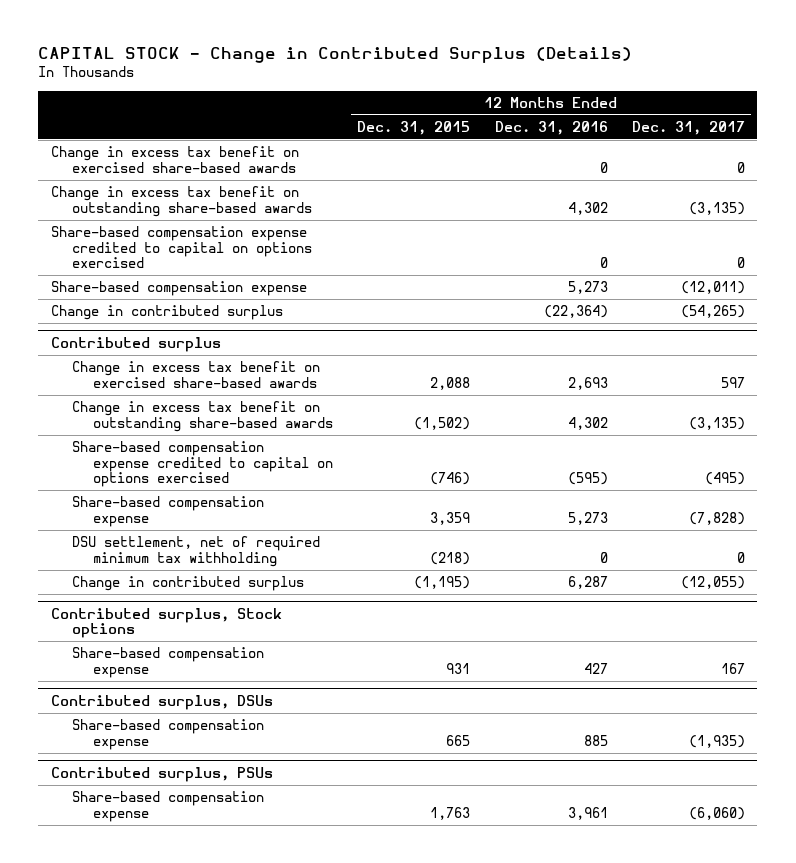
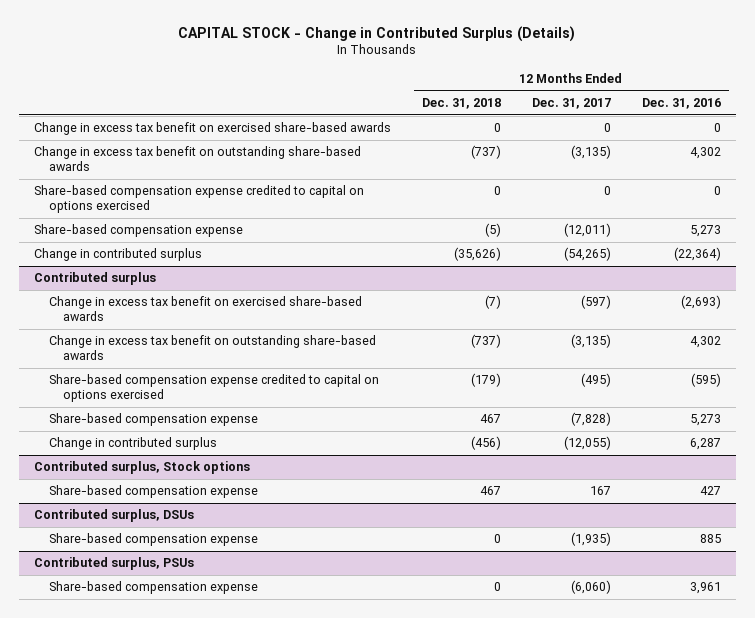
[357,120,471,135] Dec. 31, 2015 -> none
none -> [422,98,502,110] Dec. 31, 2018
[567,376,608,390] 2,693 -> [680,295,721,310] (2,693)
[721,376,746,388] 597 -> [580,295,611,310] (597)
[71,536,320,567] DSU settlement, net of required minimum tax withholding -> none

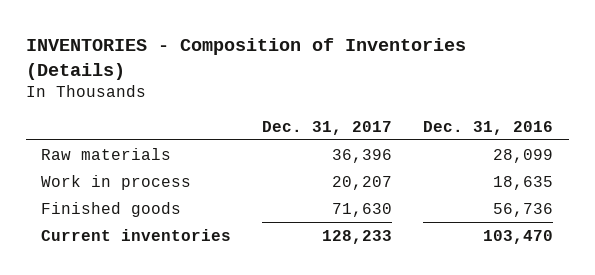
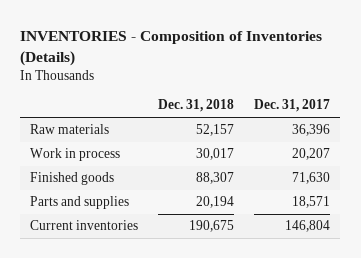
[423,120,554,135] Dec. 31, 2016 -> none
none -> [158,99,235,113] Dec. 31, 2018
none -> [30,196,130,210] Parts and supplies
[322,229,393,244] 128,233 -> [285,220,331,233] 146,804

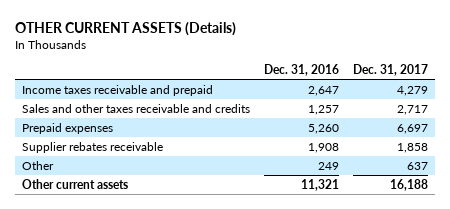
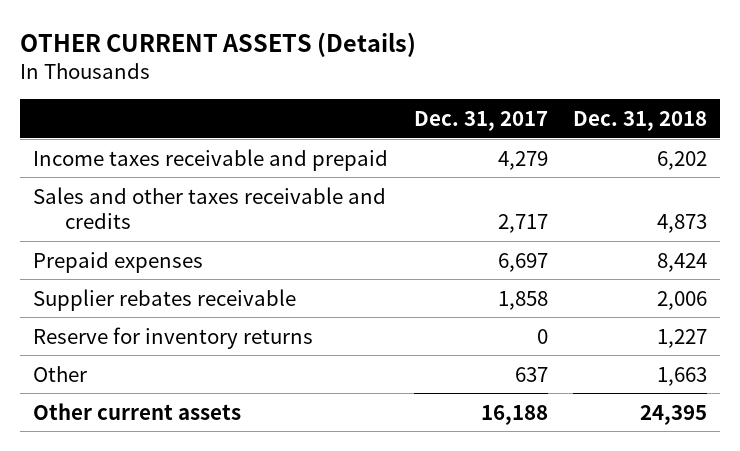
[263,64,339,77] Dec. 31, 2016 -> none
none -> [573,110,708,131] Dec. 31, 2018
none -> [32,326,313,349] Reserve for inventory returns

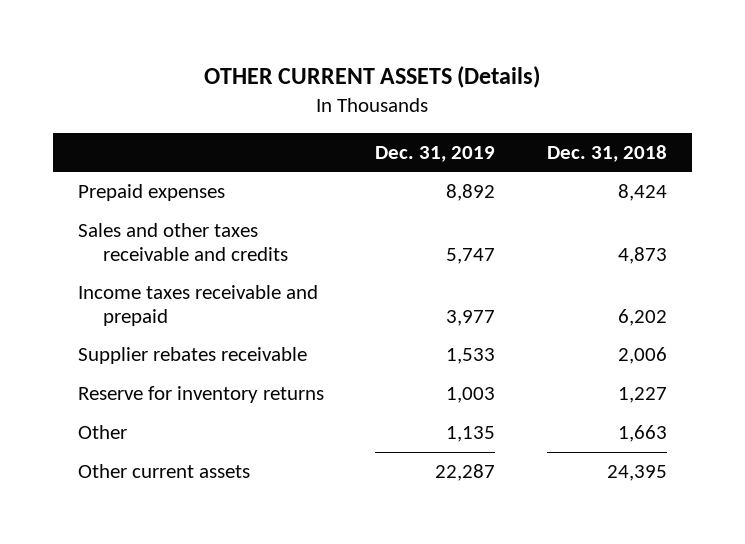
[413,110,548,131] Dec. 31, 2017 -> none
none -> [375,145,496,162] Dec. 31, 2019
[32,186,386,230] Sales and other taxes receivable and credits -> [78,223,289,261] Sales and other taxes receivable and credits
[32,148,388,171] Income taxes receivable and prepaid -> [78,285,319,326] Income taxes receivable and prepaid

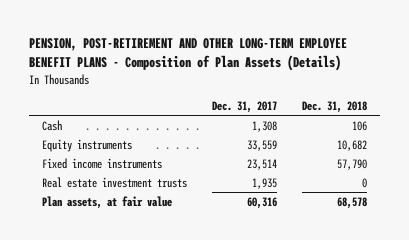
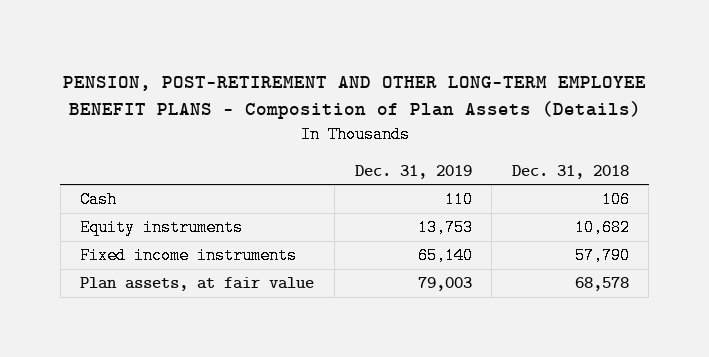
[212,100,278,113] Dec. 31, 2017 -> none
none -> [354,164,472,179] Dec. 31, 2019
[41,176,187,188] Real estate investment trusts -> none

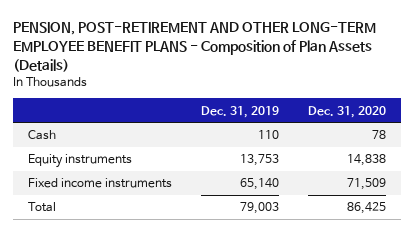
[511,164,629,179] Dec. 31, 2018 -> none
none -> [308,105,387,118] Dec. 31, 2020
[80,277,315,292] Plan assets, at fair value -> [27,202,56,213] Total

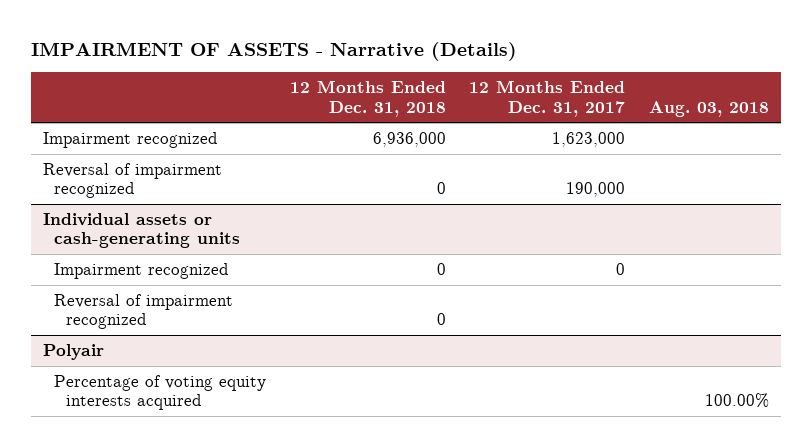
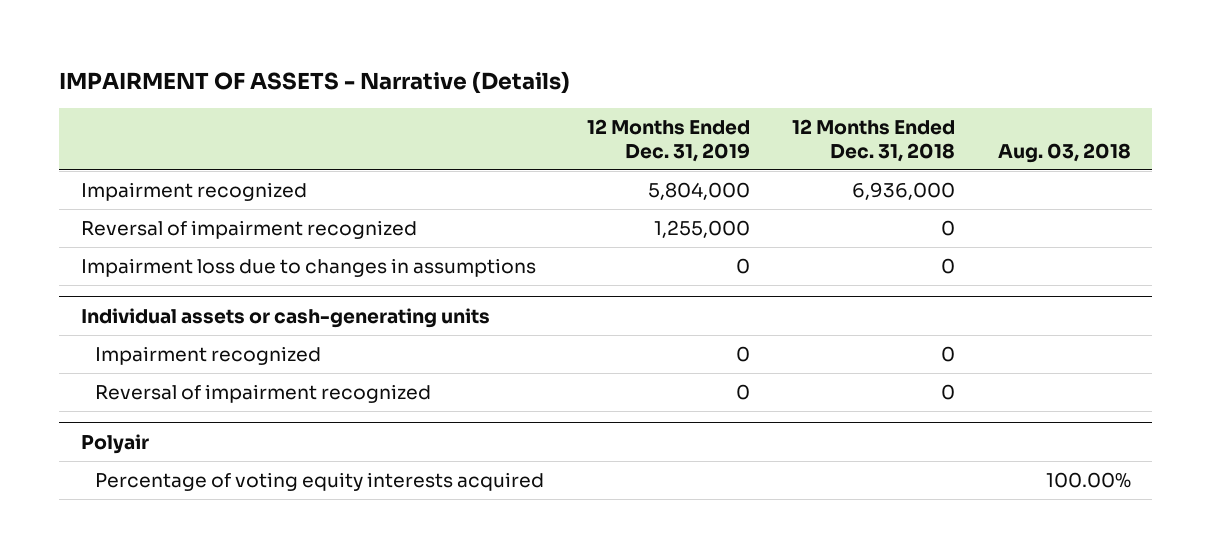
[469,80,626,117] 12 Months Ended Dec. 31, 2017 -> none
none -> [586,118,750,162] 12 Months Ended Dec. 31, 2019
none -> [80,258,536,278] Impairment loss due to changes in assumptions

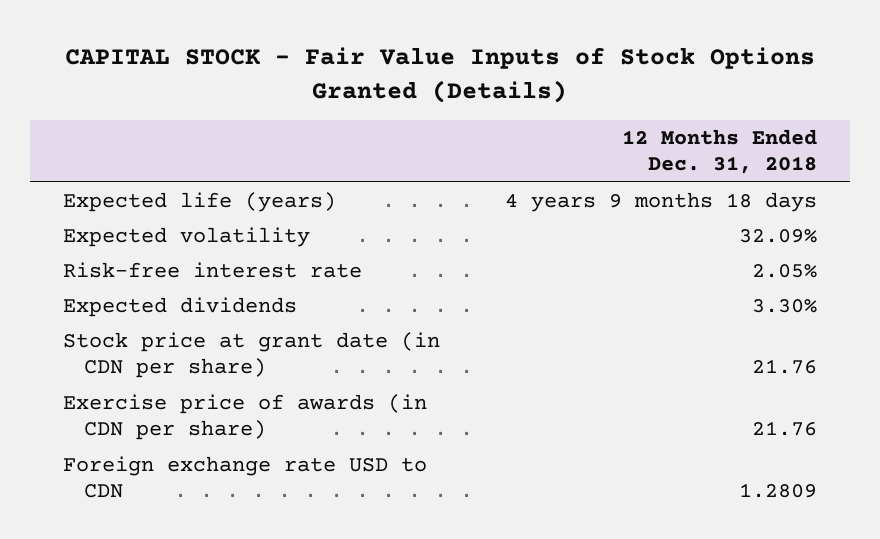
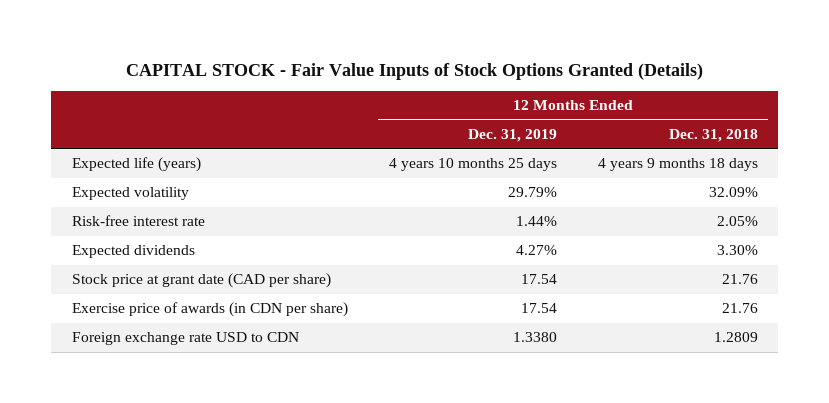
none -> [467,129,557,143] Dec. 31, 2019
[62,332,440,379] Stock price at grant date (in CDN per share) -> [71,273,331,289] Stock price at grant date (CAD per share)

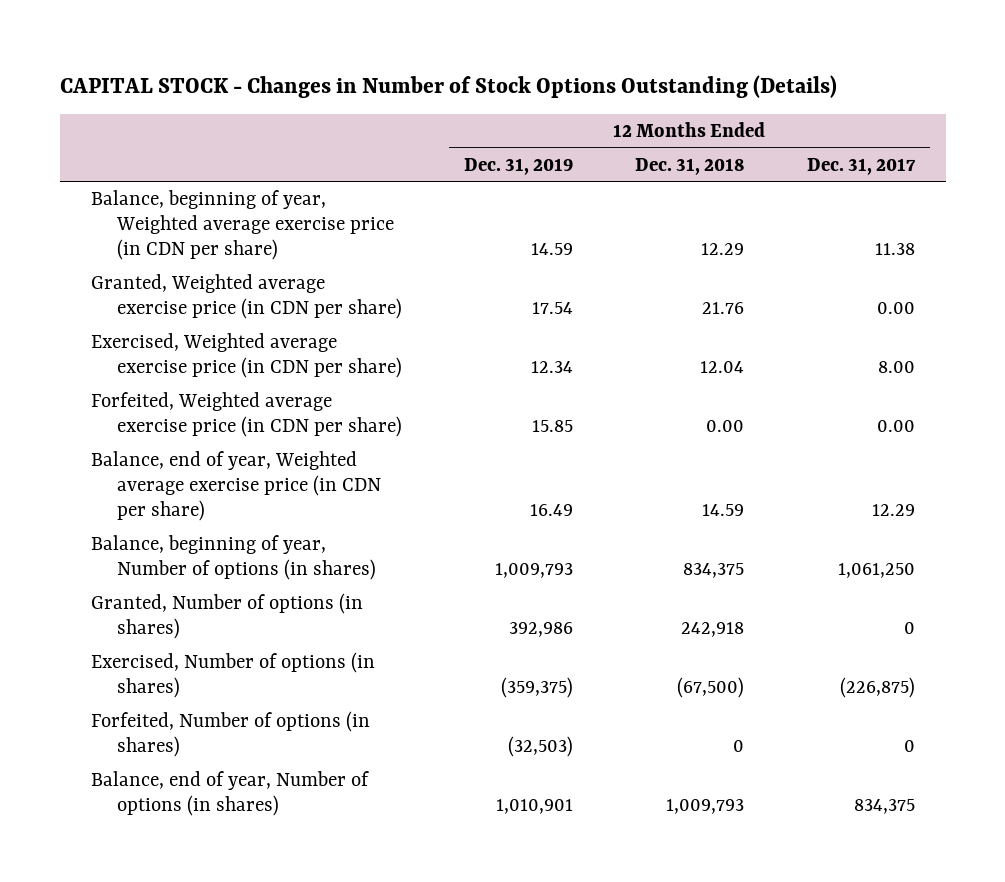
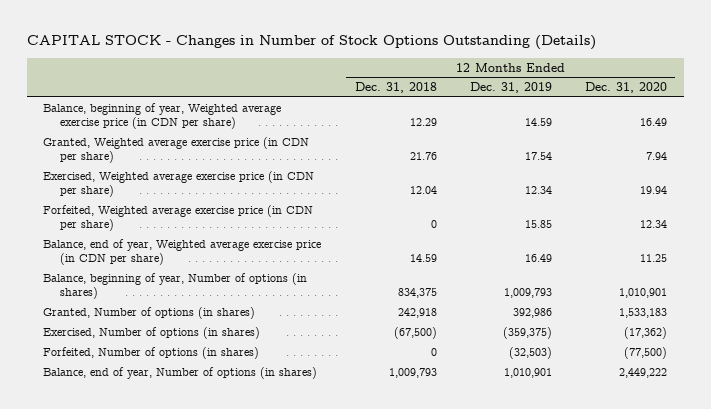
[806,157,916,175] Dec. 31, 2017 -> none
none -> [585,82,668,94] Dec. 31, 2020
[706,419,745,432] 0.00 -> [430,220,437,229] 0

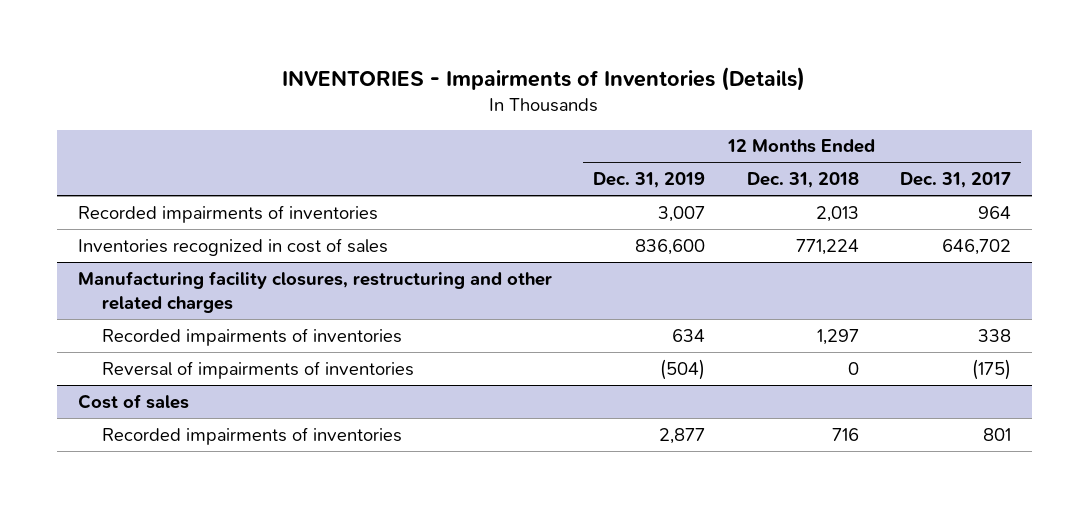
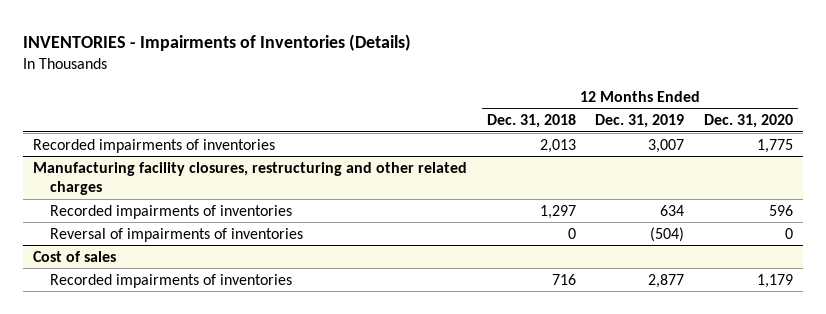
[900,172,1012,189] Dec. 31, 2017 -> none
none -> [703,114,793,129] Dec. 31, 2020
[77,237,388,256] Inventories recognized in cost of sales -> none

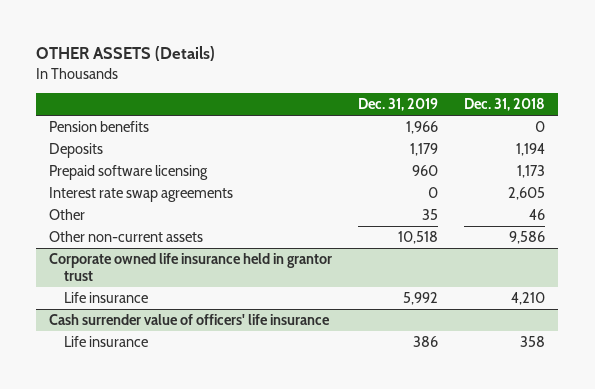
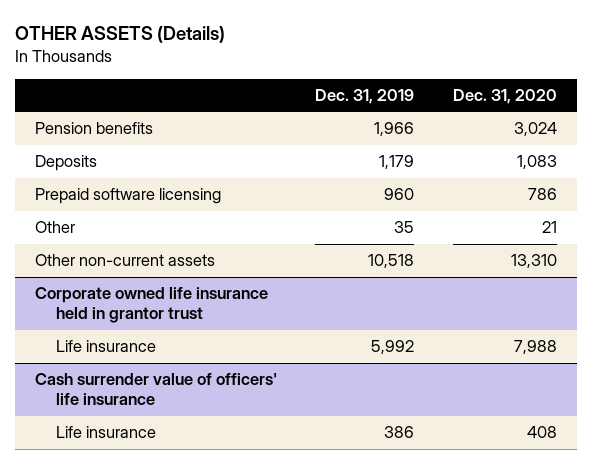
[464,98,546,112] Dec. 31, 2018 -> none
none -> [453,88,558,104] Dec. 31, 2020
[49,187,234,203] Interest rate swap agreements -> none

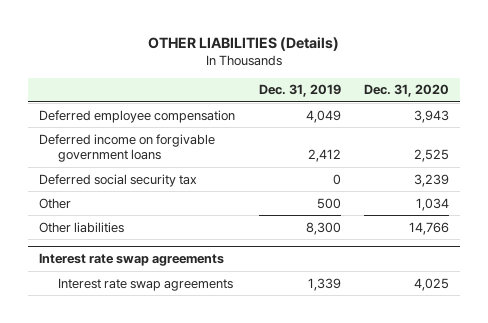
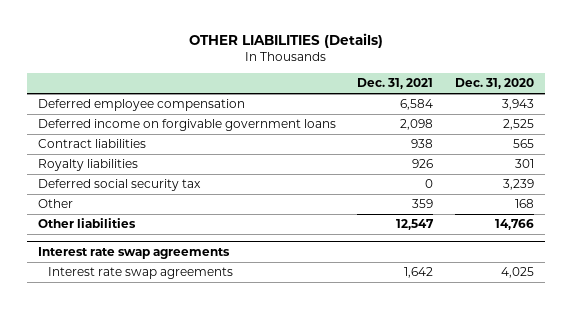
[258,84,341,98] Dec. 31, 2019 -> none
none -> [357,78,434,90] Dec. 31, 2021
none -> [37,139,146,149] Contract liabilities
none -> [37,159,138,172] Royalty liabilities
[415,197,449,211] 1,034 -> [515,199,535,209] 168

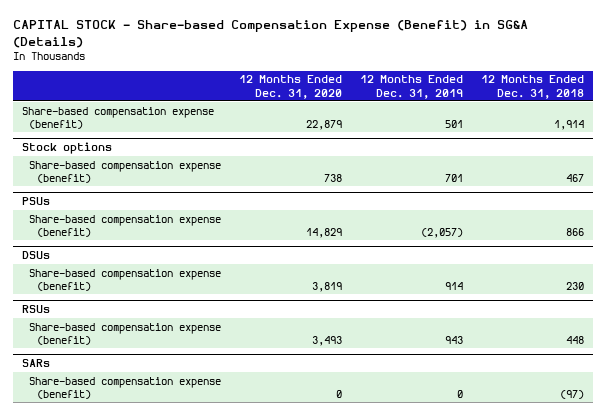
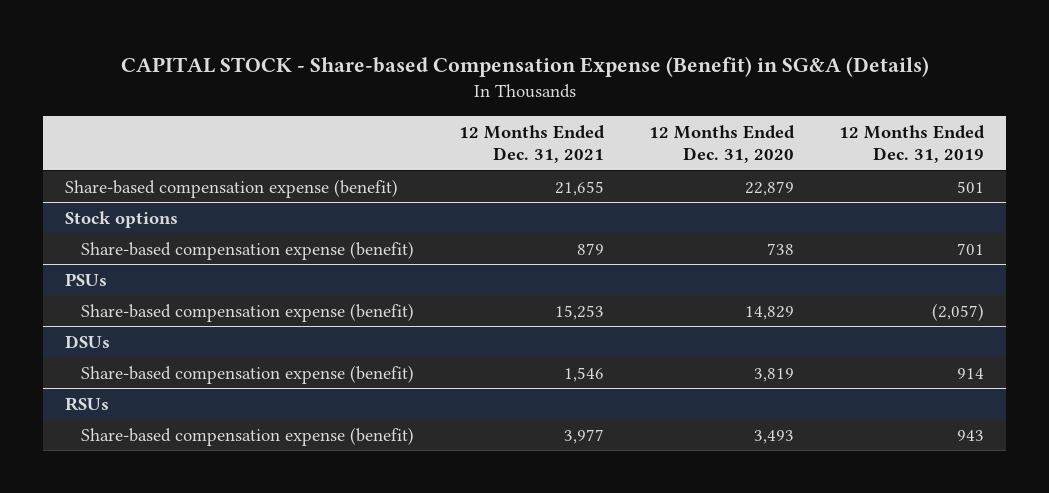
[481,75,585,99] 12 Months Ended Dec. 31, 2018 -> none
none -> [459,124,606,164] 12 Months Ended Dec. 31, 2021
[21,359,50,368] SARs -> none
[29,376,222,399] Share-based compensation expense (benefit) -> none

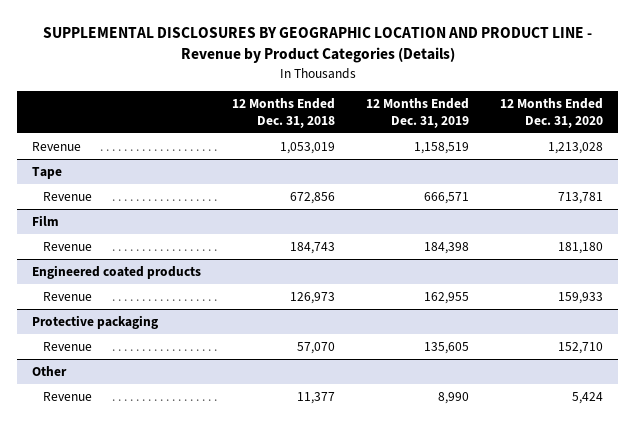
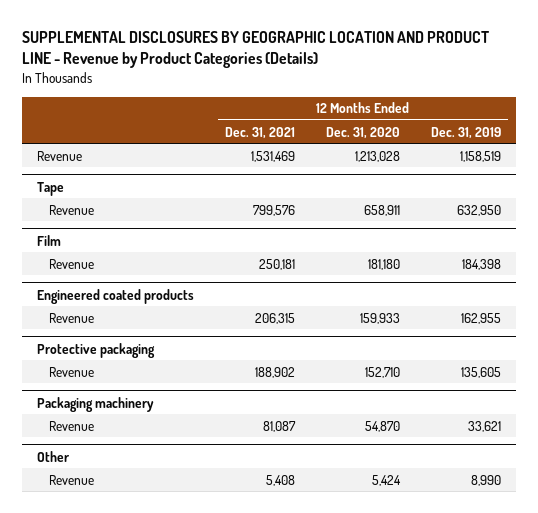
[232,98,336,128] 12 Months Ended Dec. 31, 2018 -> none
none -> [225,126,296,139] Dec. 31, 2021
[424,192,470,205] 666,571 -> [456,204,501,216] 632,950
[557,192,603,205] 713,781 -> [363,204,400,216] 658,911
none -> [37,396,155,412] Packaging machinery
none -> [49,420,95,431] Revenue

